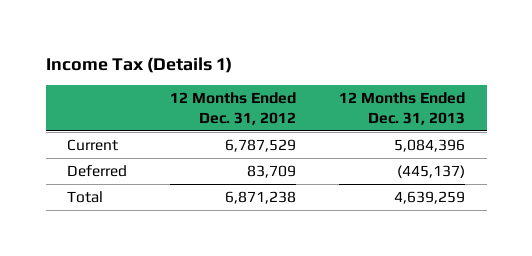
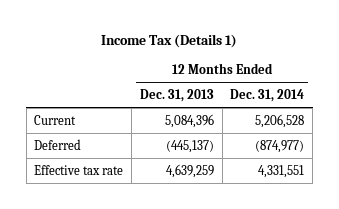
[170,92,297,125] 12 Months Ended Dec. 31, 2012 -> none
none -> [230,89,305,103] Dec. 31, 2014
[67,191,104,204] Total -> [34,164,124,175] Effective tax rate

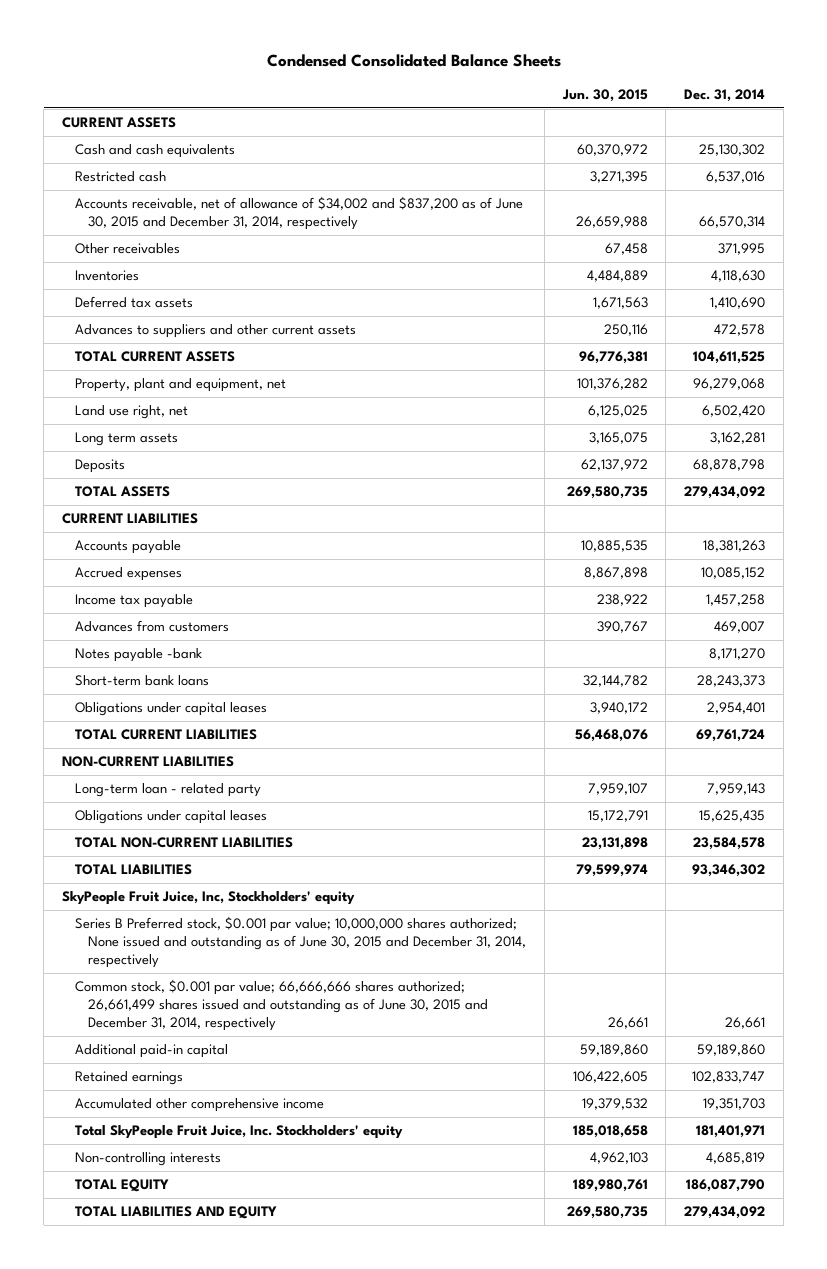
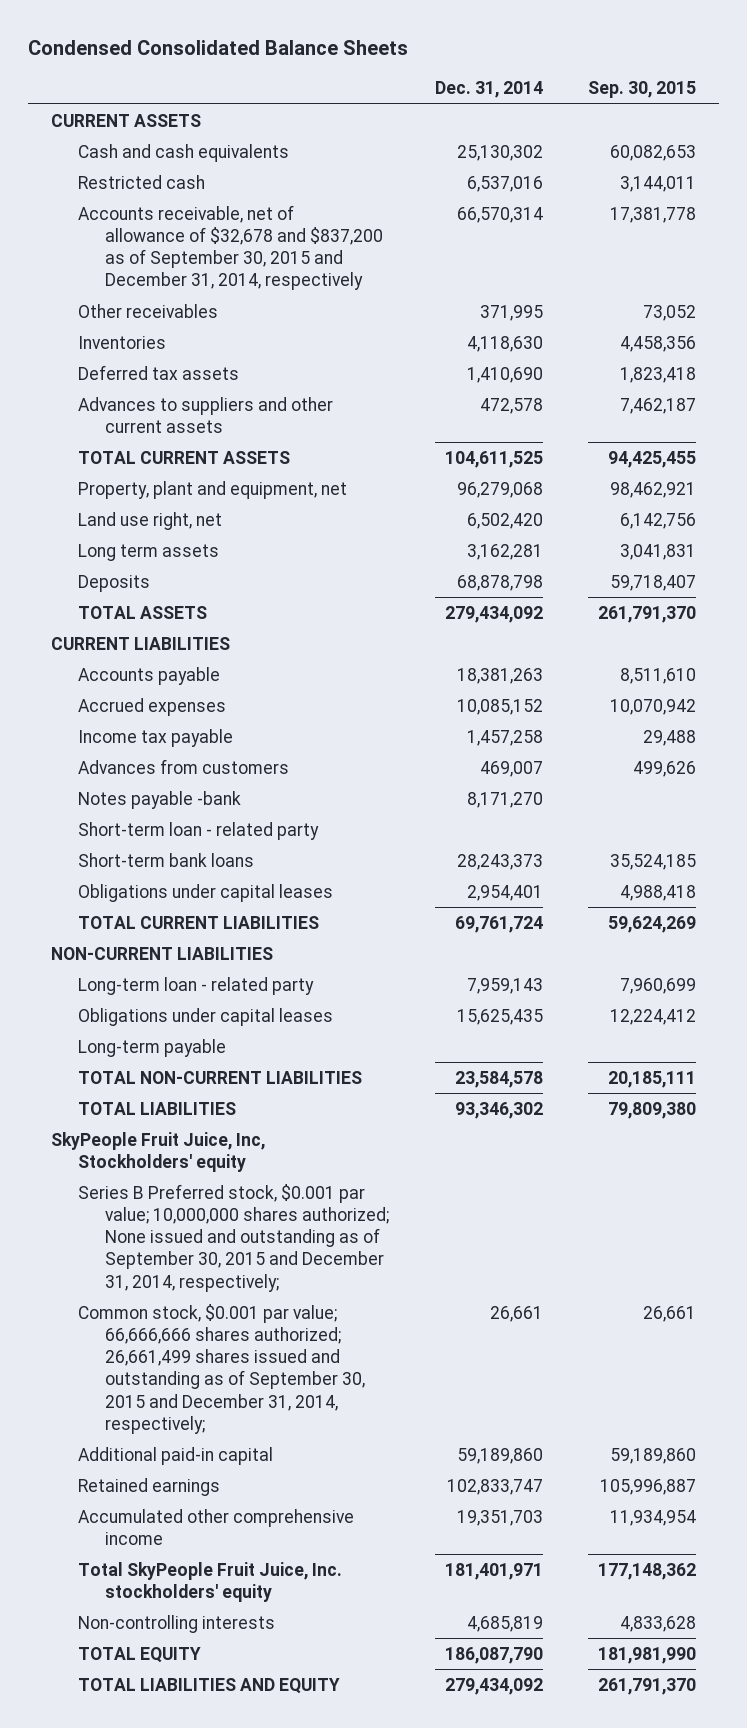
[561,89,648,103] Jun. 30, 2015 -> none
none -> [588,81,697,99] Sep. 30, 2015
[74,196,523,231] Accounts receivable, net of allowance of $34,002 and $837,200 as of June 30, 2015 and December 31, 2014, respectively -> [78,204,384,291] Accounts receivable, net of allowance of $32,678 and $837,200 as of September 30, 2015 and December 31, 2014, respectively
none -> [78,821,320,840] Short-term loan - related party
none -> [78,1038,227,1057] Long-term payable
[74,916,526,969] Series B Preferred stock, $0.001 par value; 10,000,000 shares authorized; None issued and outstanding as of June 30, 2015 and December 31, 2014, respectively -> [78,1183,390,1292] Series B Preferred stock, $0.001 par value; 10,000,000 shares authorized; None issued and outstanding as of September 30, 2015 and December 31, 2014, respectively;
[74,979,488,1032] Common stock, $0.001 par value; 66,666,666 shares authorized; 26,661,499 shares issued and outstanding as of June 30, 2015 and December 31, 2014, respectively -> [78,1303,366,1434] Common stock, $0.001 par value; 66,666,666 shares authorized; 26,661,499 shares issued and outstanding as of September 30, 2015 and December 31, 2014, respectively;
[74,1125,403,1140] Total SkyPeople Fruit Juice, Inc. Stockholders' equity -> [78,1561,343,1602] Total SkyPeople Fruit Juice, Inc. stockholders' equity

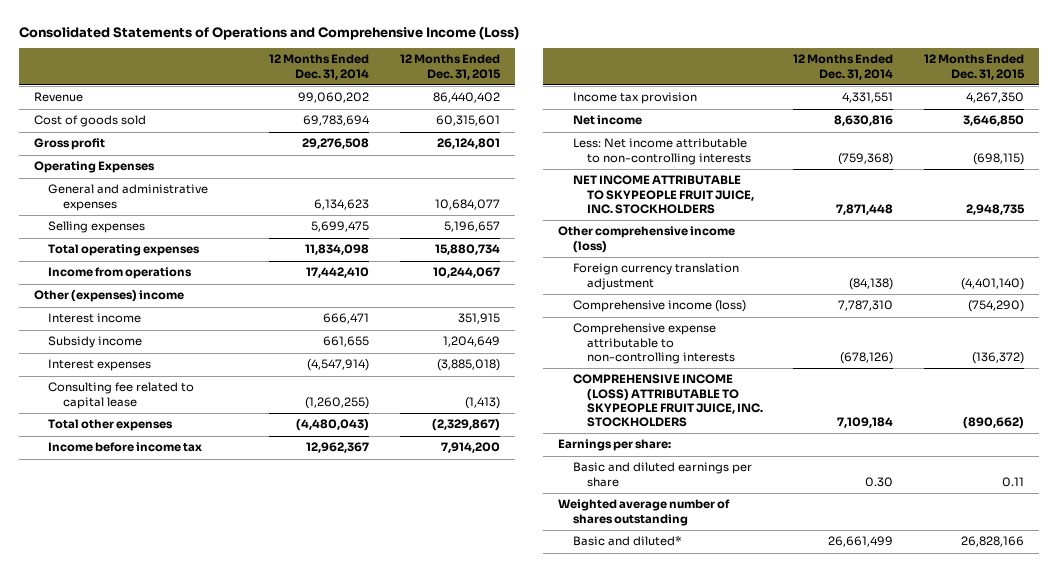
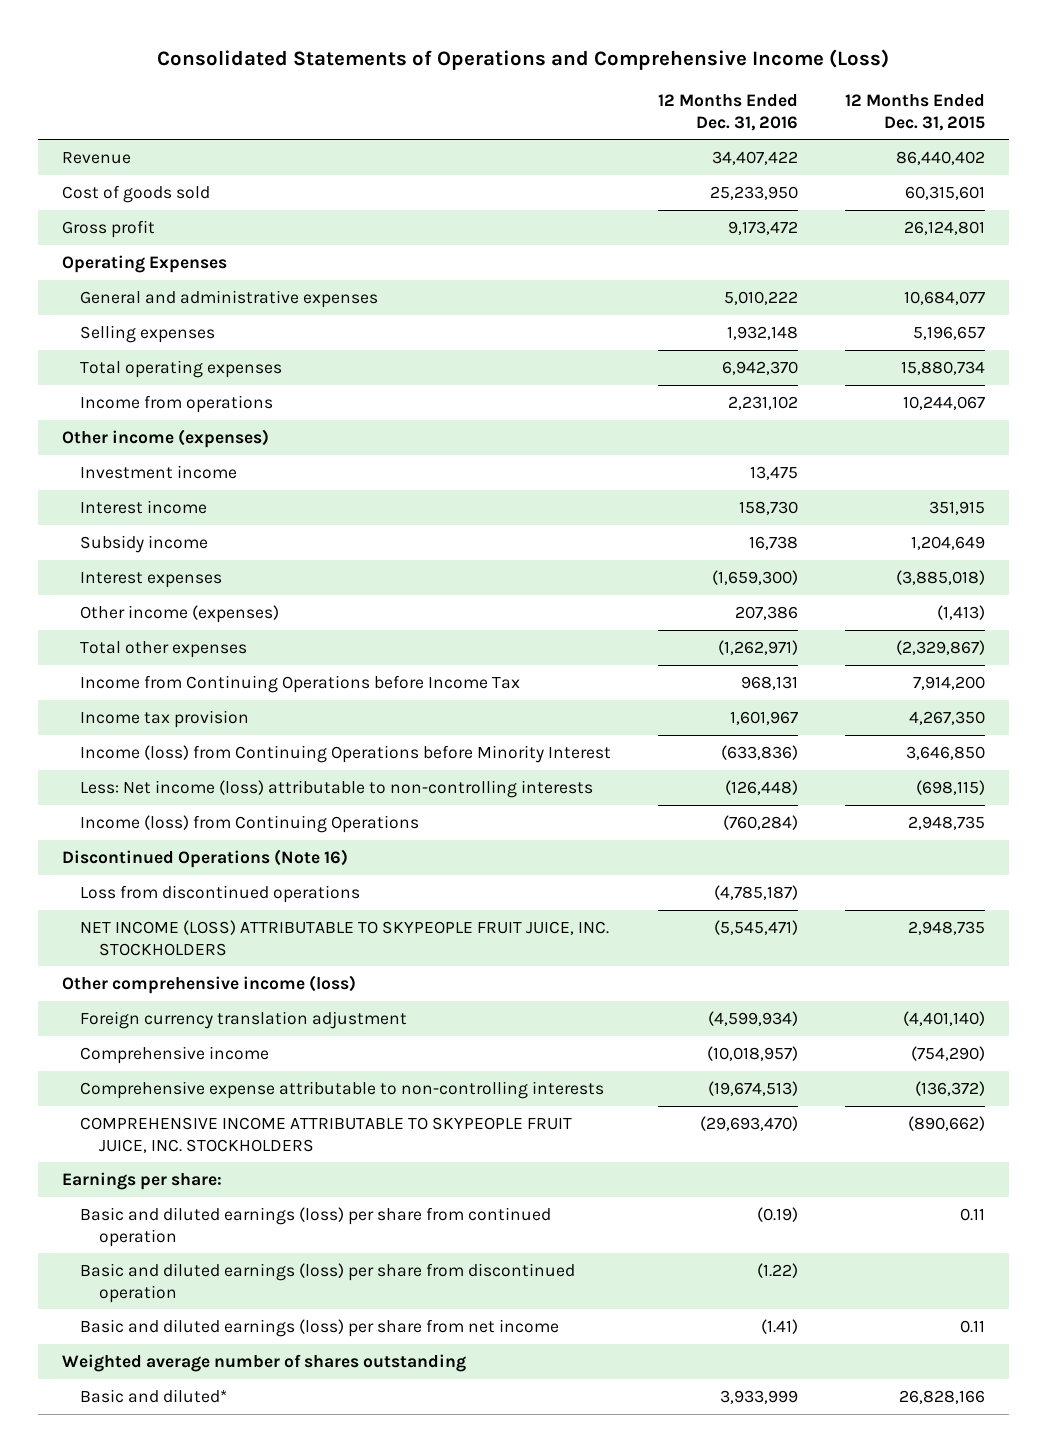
[269,54,370,80] 12 Months Ended Dec. 31, 2014 -> none
none -> [658,93,799,131] 12 Months Ended Dec. 31, 2016
[34,290,185,303] Other (expenses) income -> [61,428,269,448] Other income (expenses)
none -> [80,464,238,479] Investment income
[48,382,195,409] Consulting fee related to capital lease -> [80,604,280,623] Other income (expenses)
[48,442,203,453] Income before income tax -> [80,674,521,693] Income from Continuing Operations before Income Tax
[572,115,642,126] Net income -> [80,744,612,763] Income (loss) from Continuing Operations before Minority Interest
[572,138,751,165] Less: Net income attributable to non-controlling interests -> [80,779,594,798] Less: Net income (loss) attributable to non-controlling interests
none -> [80,814,420,833] Income (loss) from Continuing Operations
none -> [61,848,348,868] Discontinued Operations (Note 16)
none -> [80,884,361,903] Loss from discontinued operations
[572,175,754,214] NET INCOME ATTRIBUTABLE TO SKYPEOPLE FRUIT JUICE, INC. STOCKHOLDERS -> [80,919,610,956] NET INCOME (LOSS) ATTRIBUTABLE TO SKYPEOPLE FRUIT JUICE, INC. STOCKHOLDERS
[572,300,746,313] Comprehensive income (loss) -> [80,1045,270,1064] Comprehensive income
[572,374,763,427] COMPREHENSIVE INCOME (LOSS) ATTRIBUTABLE TO SKYPEOPLE FRUIT JUICE, INC. STOCKHOLDERS -> [80,1116,573,1153] COMPREHENSIVE INCOME ATTRIBUTABLE TO SKYPEOPLE FRUIT JUICE, INC. STOCKHOLDERS
none -> [80,1206,552,1247] Basic and diluted earnings (loss) per share from continued operation
none -> [80,1262,576,1303] Basic and diluted earnings (loss) per share from discontinued operation
[572,462,752,487] Basic and diluted earnings per share -> [80,1318,560,1337] Basic and diluted earnings (loss) per share from net income

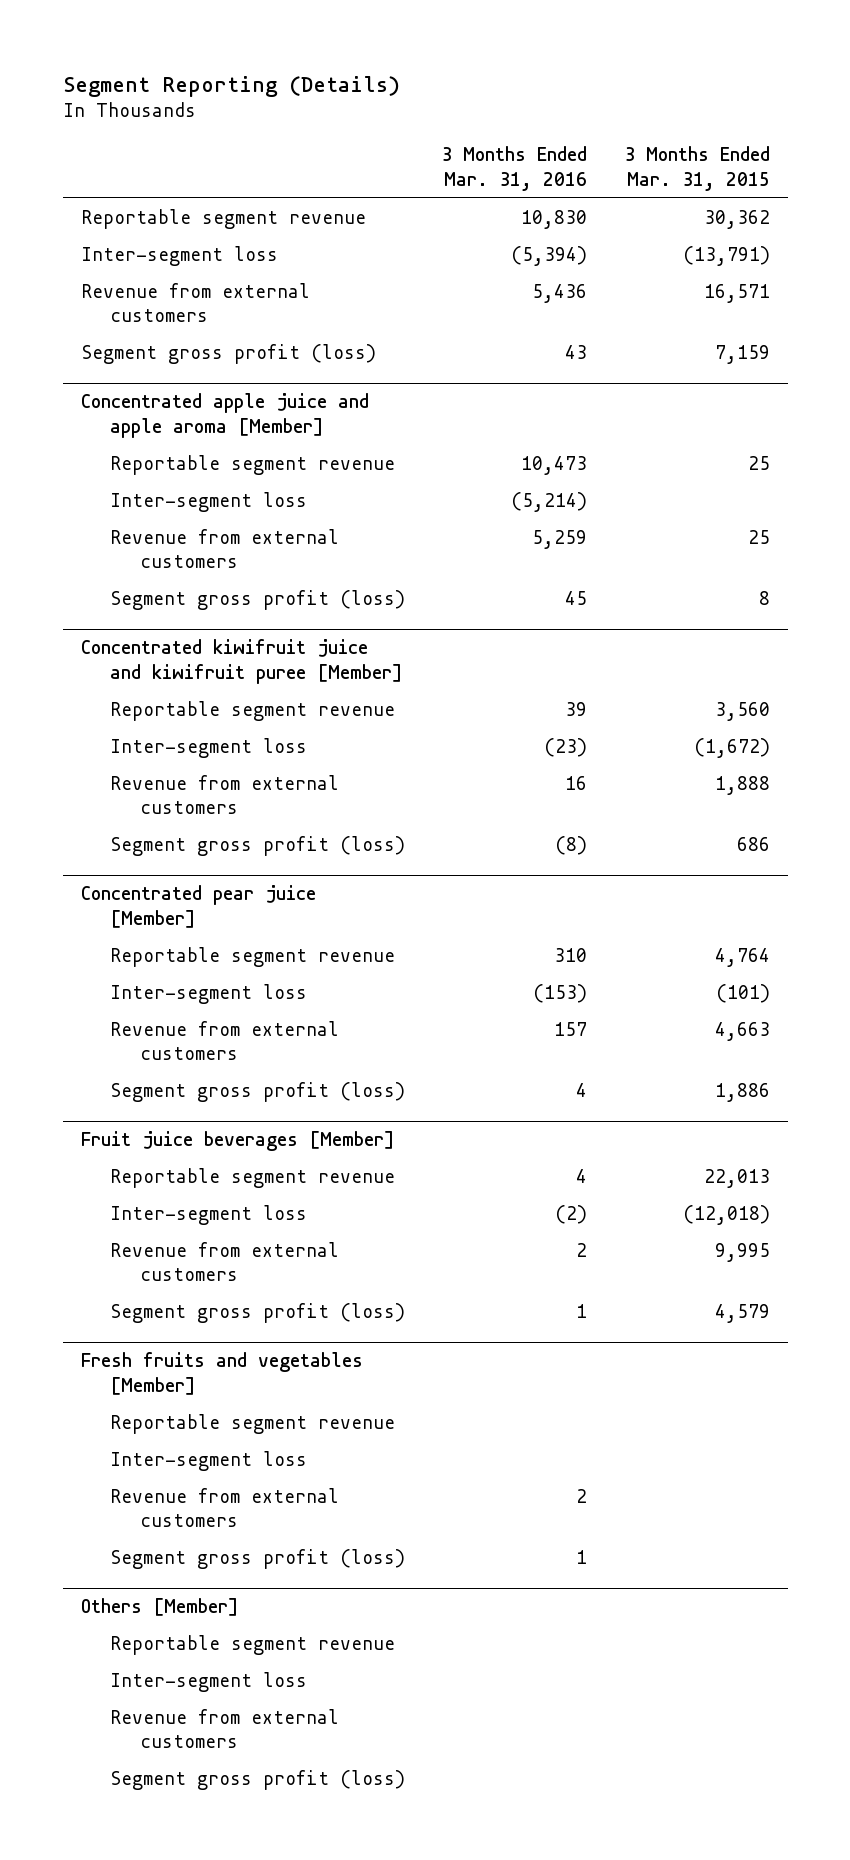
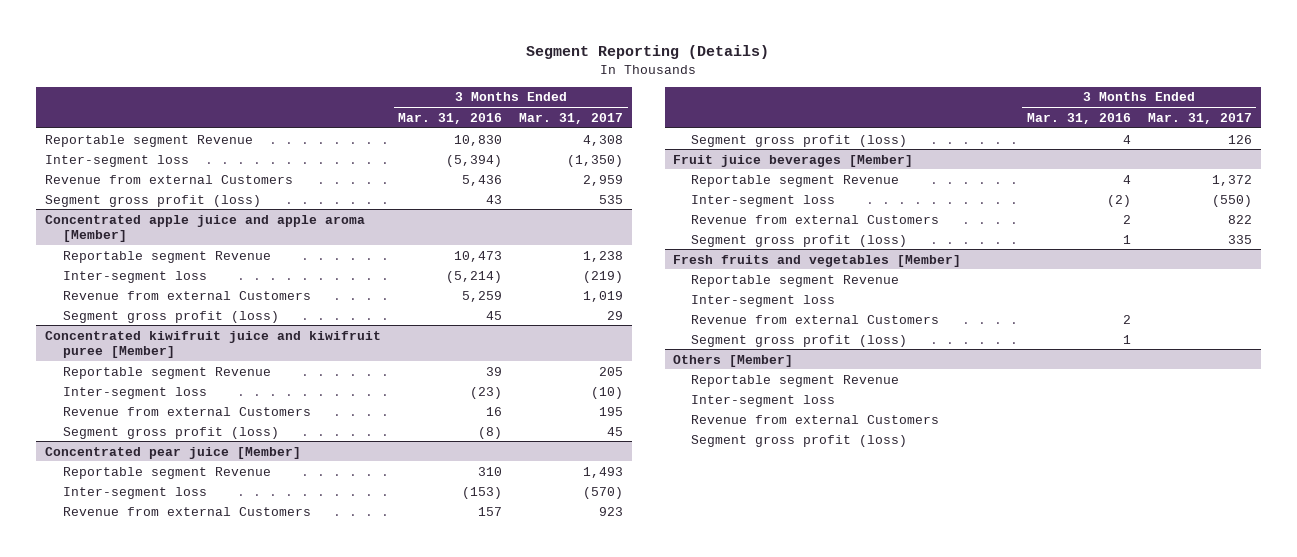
[623,146,770,191] 3 Months Ended Mar. 31, 2015 -> none
none -> [519,112,624,124] Mar. 31, 2017
[80,209,366,230] Reportable segment revenue -> [44,134,253,147] Reportable segment Revenue
[80,283,310,323] Revenue from external customers -> [44,174,293,184] Revenue from external Customers
[110,455,396,476] Reportable segment revenue -> [62,250,271,263] Reportable segment Revenue
[110,529,340,569] Revenue from external customers -> [62,290,311,300] Revenue from external Customers
[110,701,396,722] Reportable segment revenue -> [62,366,271,379] Reportable segment Revenue
[110,775,340,815] Revenue from external customers -> [62,406,311,416] Revenue from external Customers
[110,947,396,968] Reportable segment revenue -> [62,466,271,479] Reportable segment Revenue
[110,1021,340,1061] Revenue from external customers -> [62,506,311,516] Revenue from external Customers
[110,1168,396,1189] Reportable segment revenue -> [691,174,900,187] Reportable segment Revenue
[110,1242,340,1282] Revenue from external customers -> [691,214,940,224] Revenue from external Customers
[110,1414,396,1435] Reportable segment revenue -> [691,274,900,287] Reportable segment Revenue
[110,1488,340,1528] Revenue from external customers -> [691,314,940,324] Revenue from external Customers
[110,1635,396,1656] Reportable segment revenue -> [691,374,900,387] Reportable segment Revenue
[110,1709,340,1749] Revenue from external customers -> [691,414,940,424] Revenue from external Customers

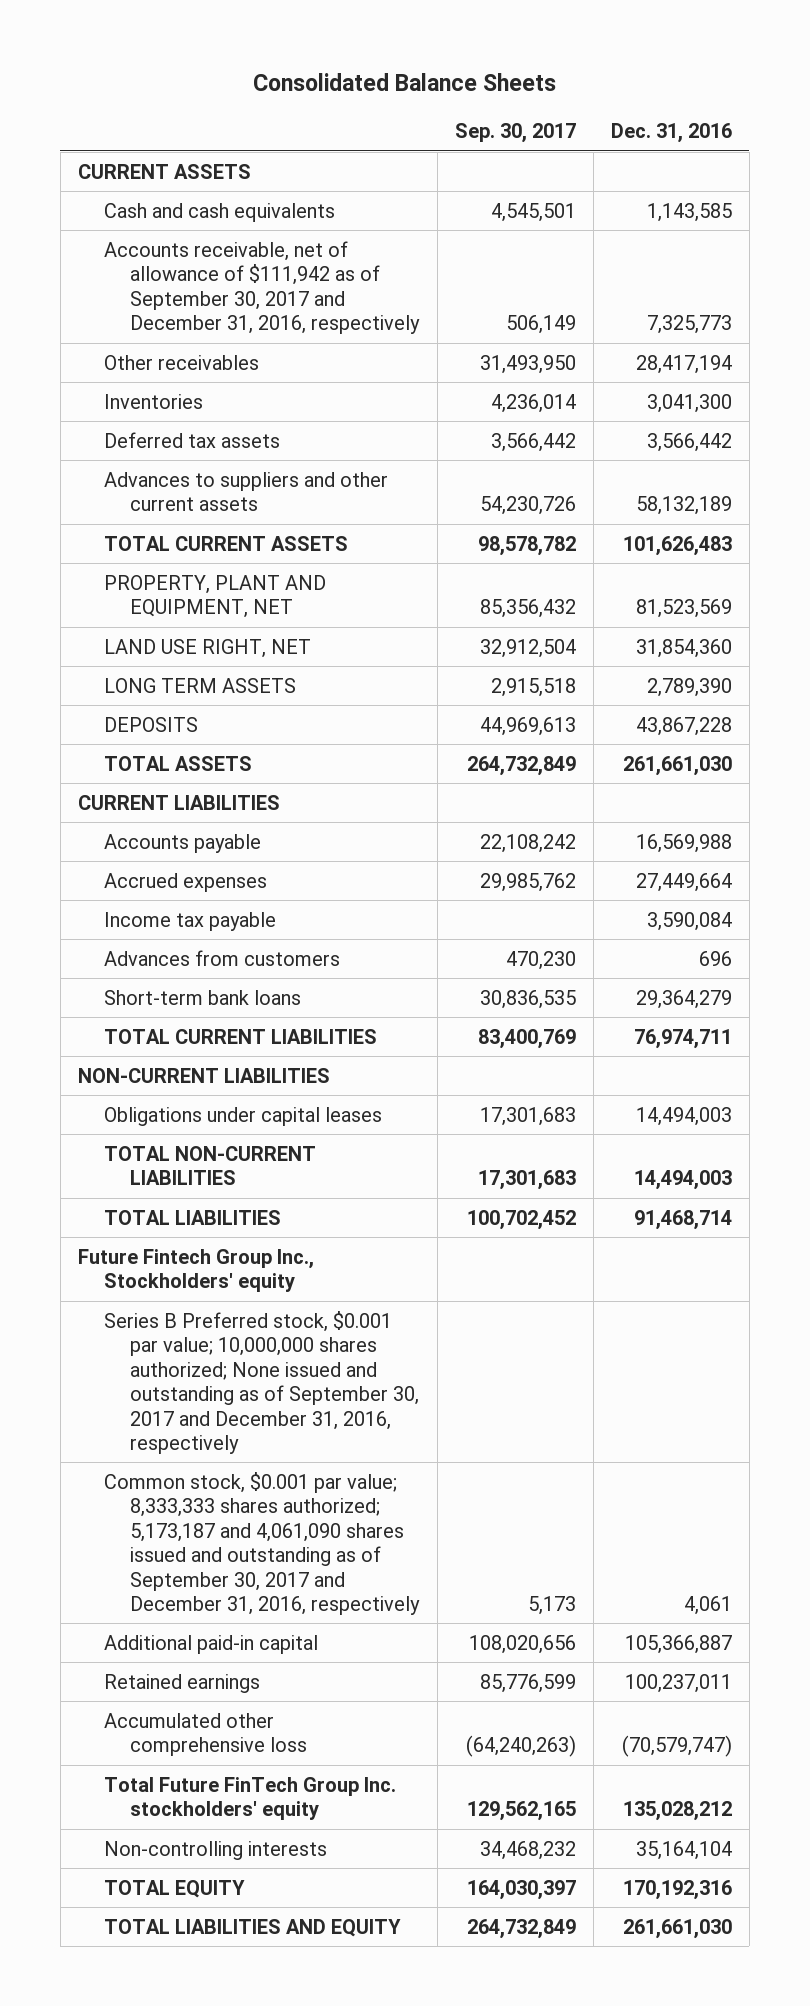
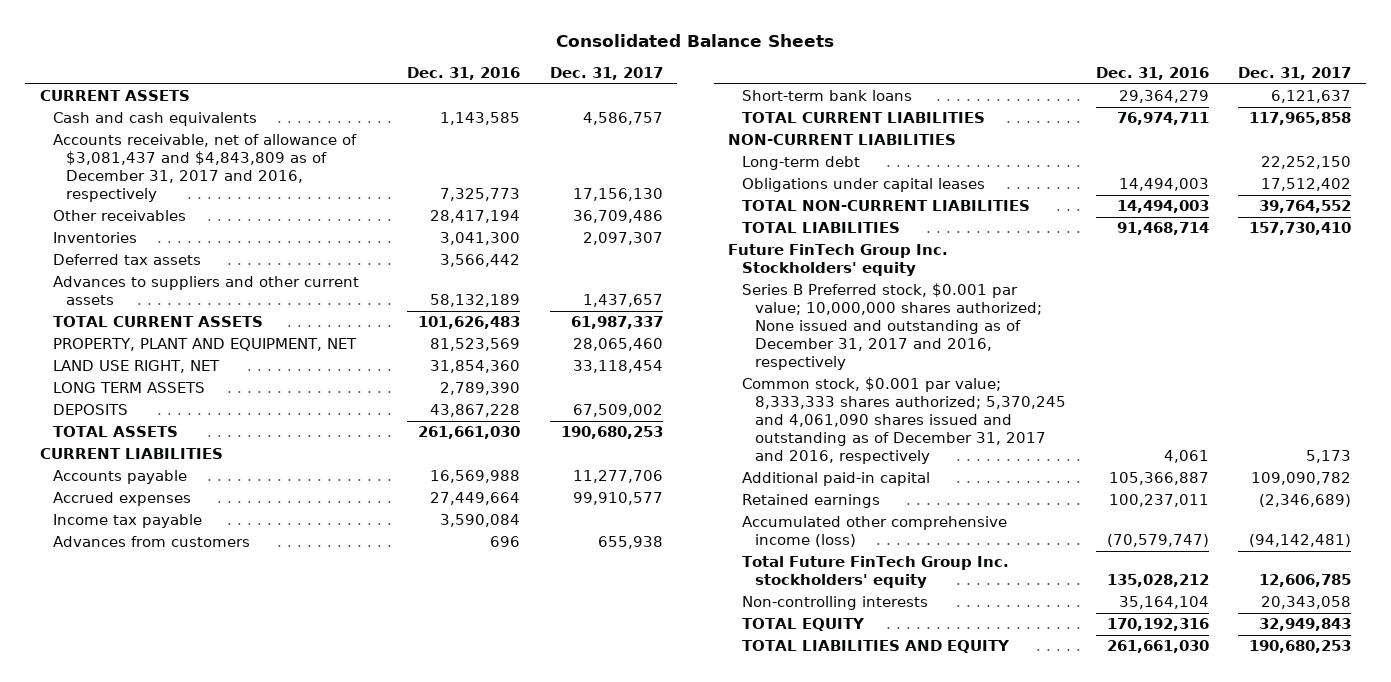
[454,123,576,144] Sep. 30, 2017 -> none
none -> [549,67,663,81] Dec. 31, 2017
[104,240,421,335] Accounts receivable, net of allowance of $111,942 as of September 30, 2017 and December 31, 2016, respectively -> [52,134,357,203] Accounts receivable, net of allowance of $3,081,437 and $4,843,809 as of December 31, 2017 and 2016, respectively
none -> [741,156,860,171] Long-term debt
[77,1248,314,1293] Future Fintech Group Inc., Stockholders' equity -> [728,244,949,277] Future FinTech Group Inc. Stockholders' equity
[104,1310,420,1454] Series B Preferred stock, $0.001 par value; 10,000,000 shares authorized; None issued and outstanding as of September 30, 2017 and December 31, 2016, respectively -> [741,283,1043,371] Series B Preferred stock, $0.001 par value; 10,000,000 shares authorized; None issued and outstanding as of December 31, 2017 and 2016, respectively
[104,1471,421,1615] Common stock, $0.001 par value; 8,333,333 shares authorized; 5,173,187 and 4,061,090 shares issued and outstanding as of September 30, 2017 and December 31, 2016, respectively -> [741,377,1067,465] Common stock, $0.001 par value; 8,333,333 shares authorized; 5,370,245 and 4,061,090 shares issued and outstanding as of December 31, 2017 and 2016, respectively
[104,1712,308,1757] Accumulated other comprehensive loss -> [741,516,1007,548] Accumulated other comprehensive income (loss)

